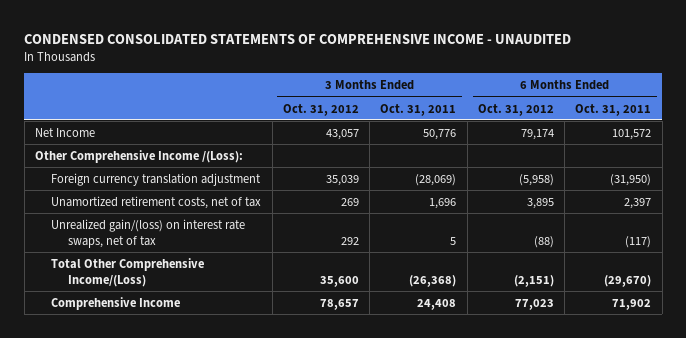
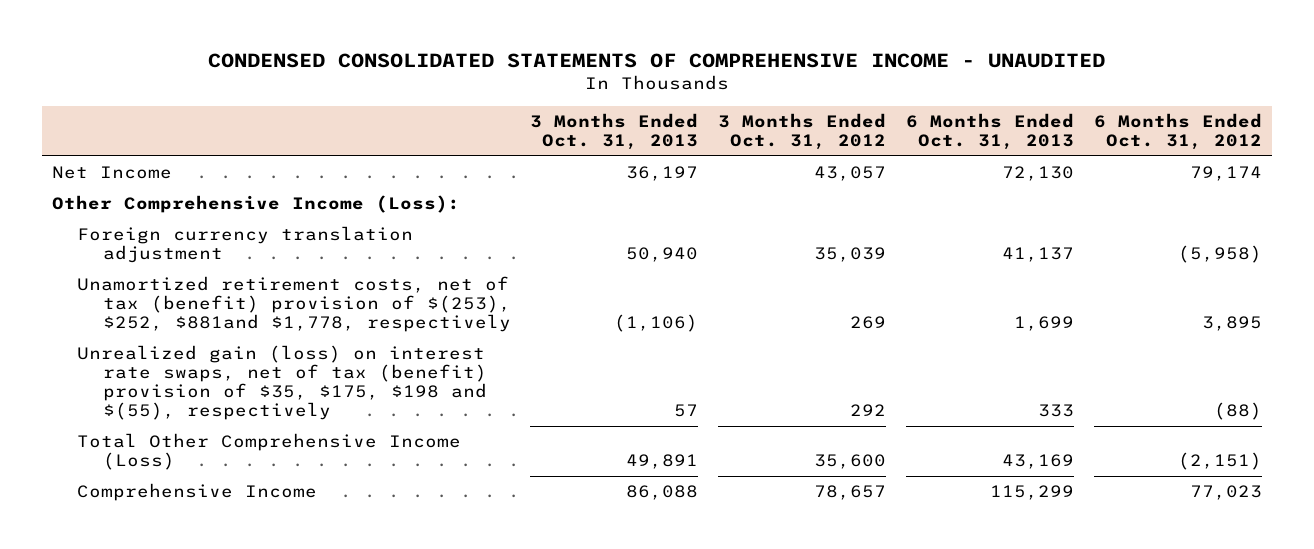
[380,103,457,116] Oct. 31, 2011 -> none
[575,103,652,116] Oct. 31, 2011 -> none
none -> [530,112,699,150] 3 Months Ended Oct. 31, 2013
none -> [906,112,1075,150] 6 Months Ended Oct. 31, 2013
[34,149,243,163] Other Comprehensive Income /(Loss): -> [51,195,460,214] Other Comprehensive Income (Loss):
[51,195,262,209] Unamortized retirement costs, net of tax -> [77,276,511,333] Unamortized retirement costs, net of tax (benefit) provision of $(253), $252, $881and $1,778, respectively
[51,218,246,248] Unrealized gain/(loss) on interest rate swaps, net of tax -> [77,345,487,420] Unrealized gain (loss) on interest rate swaps, net of tax (benefit) provision of $35, $175, $198 and $(55), respectively
[51,257,205,287] Total Other Comprehensive Income/(Loss) -> [77,433,462,471] Total Other Comprehensive Income (Loss)

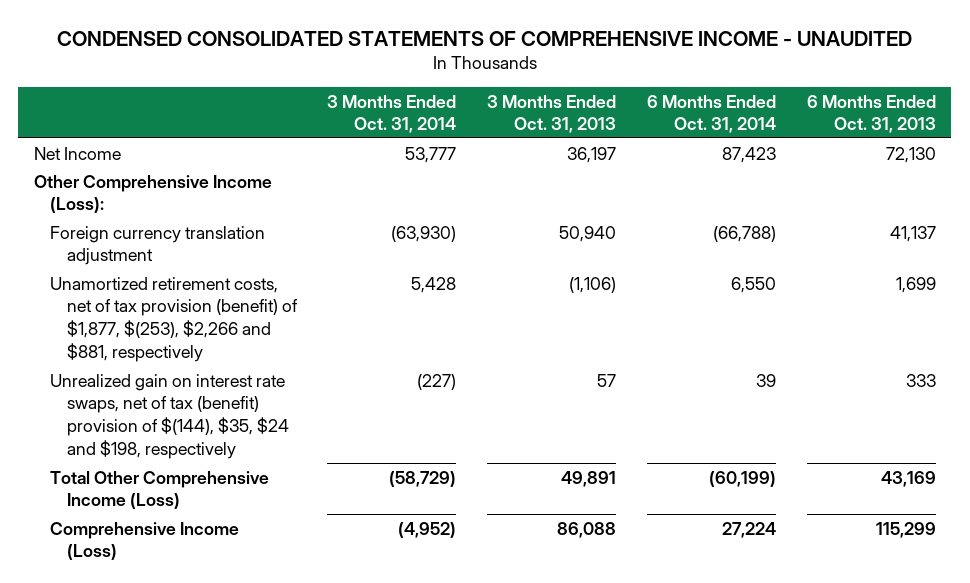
[718,112,887,150] 3 Months Ended Oct. 31, 2012 -> none
[1094,112,1263,150] 6 Months Ended Oct. 31, 2012 -> none
none -> [327,94,457,134] 3 Months Ended Oct. 31, 2014
none -> [647,94,777,134] 6 Months Ended Oct. 31, 2014
[77,276,511,333] Unamortized retirement costs, net of tax (benefit) provision of $(253), $252, $881and $1,778, respectively -> [50,276,298,362] Unamortized retirement costs, net of tax provision (benefit) of $1,877, $(253), $2,266 and $881, respectively
[77,345,487,420] Unrealized gain (loss) on interest rate swaps, net of tax (benefit) provision of $35, $175, $198 and $(55), respectively -> [50,373,289,459] Unrealized gain on interest rate swaps, net of tax (benefit) provision of $(144), $35, $24 and $198, respectively
[77,483,318,502] Comprehensive Income -> [50,521,240,561] Comprehensive Income (Loss)

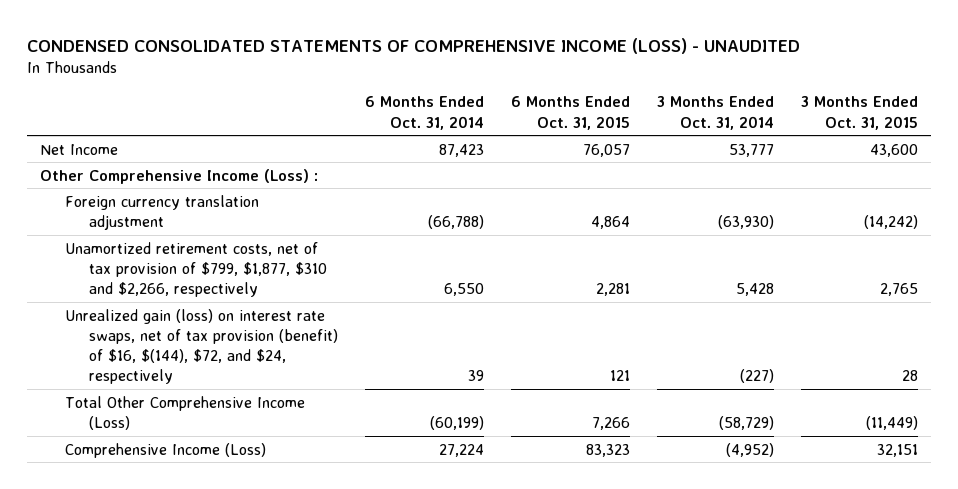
[56,30,912,46] CONDENSED CONSOLIDATED STATEMENTS OF COMPREHENSIVE INCOME - UNAUDITED -> [26,37,800,54] CONDENSED CONSOLIDATED STATEMENTS OF COMPREHENSIVE INCOME (LOSS) - UNAUDITED
[487,94,617,134] 3 Months Ended Oct. 31, 2013 -> none
[806,94,936,134] 6 Months Ended Oct. 31, 2013 -> none
none -> [511,96,631,130] 6 Months Ended Oct. 31, 2015
none -> [800,96,918,130] 3 Months Ended Oct. 31, 2015
[33,174,272,214] Other Comprehensive Income (Loss): -> [40,168,319,184] Other Comprehensive Income (Loss) :
[50,276,298,362] Unamortized retirement costs, net of tax provision (benefit) of $1,877, $(253), $2,266 and $881, respectively -> [64,241,328,298] Unamortized retirement costs, net of tax provision of $799, $1,877, $310 and $2,266, respectively
[50,373,289,459] Unrealized gain on interest rate swaps, net of tax (benefit) provision of $(144), $35, $24 and $198, respectively -> [64,308,339,385] Unrealized gain (loss) on interest rate swaps, net of tax provision (benefit) of $16, $(144), $72, and $24, respectively

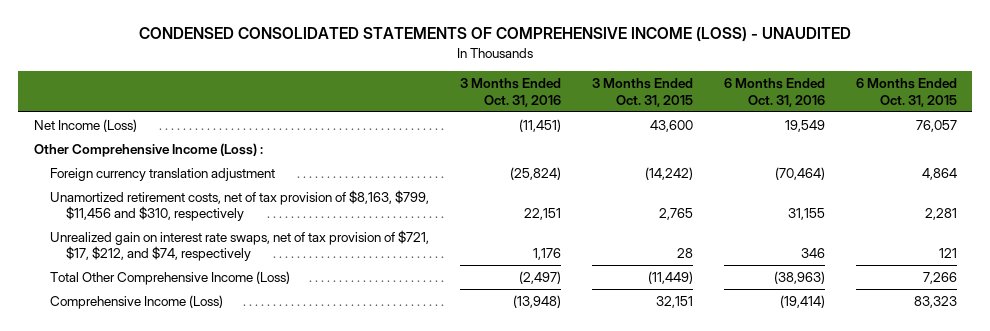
[365,96,485,130] 6 Months Ended Oct. 31, 2014 -> none
[657,96,775,130] 3 Months Ended Oct. 31, 2014 -> none
none -> [459,78,561,107] 3 Months Ended Oct. 31, 2016
none -> [723,78,825,107] 6 Months Ended Oct. 31, 2016
[40,143,119,155] Net Income -> [33,118,137,132] Net Income (Loss)
[64,241,328,298] Unamortized retirement costs, net of tax provision of $799, $1,877, $310 and $2,266, respectively -> [49,189,429,222] Unamortized retirement costs, net of tax provision of $8,163, $799, $11,456 and $310, respectively
[64,308,339,385] Unrealized gain (loss) on interest rate swaps, net of tax provision (benefit) of $16, $(144), $72, and $24, respectively -> [49,229,429,262] Unrealized gain on interest rate swaps, net of tax provision of $721, $17, $212, and $74, respectively

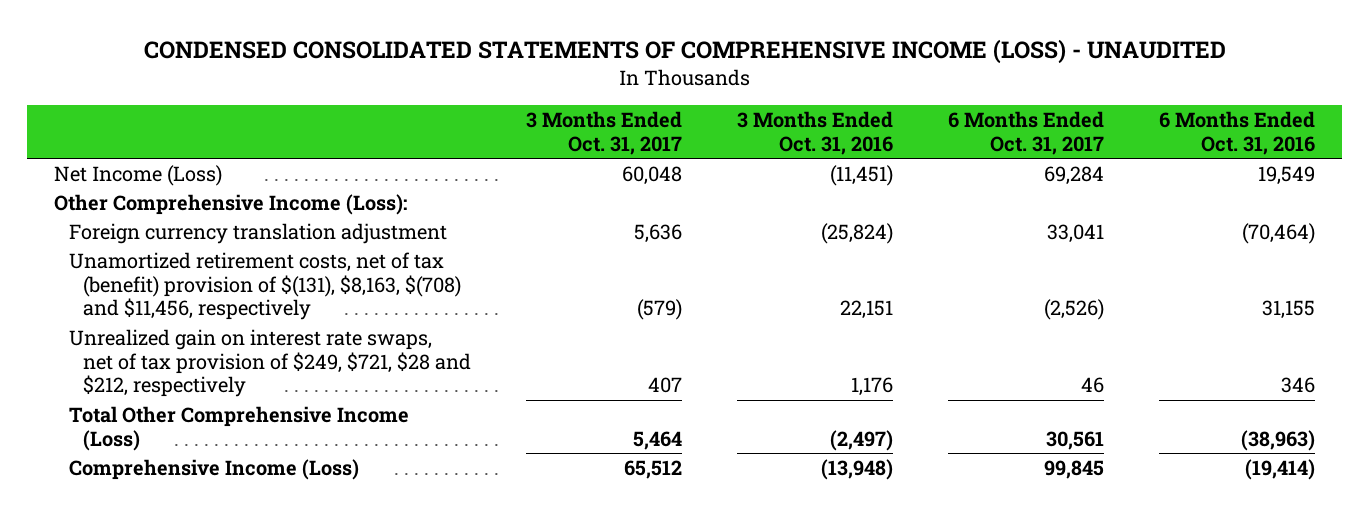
[591,78,693,107] 3 Months Ended Oct. 31, 2015 -> none
[855,78,957,107] 6 Months Ended Oct. 31, 2015 -> none
none -> [526,111,683,155] 3 Months Ended Oct. 31, 2017
none -> [947,111,1104,155] 6 Months Ended Oct. 31, 2017
[33,142,263,157] Other Comprehensive Income (Loss) : -> [54,193,408,215] Other Comprehensive Income (Loss):
[49,189,429,222] Unamortized retirement costs, net of tax provision of $8,163, $799, $11,456 and $310, respectively -> [68,251,462,321] Unamortized retirement costs, net of tax (benefit) provision of $(131), $8,163, $(708) and $11,456, respectively
[49,229,429,262] Unrealized gain on interest rate swaps, net of tax provision of $721, $17, $212, and $74, respectively -> [68,328,472,398] Unrealized gain on interest rate swaps, net of tax provision of $249, $721, $28 and $212, respectively

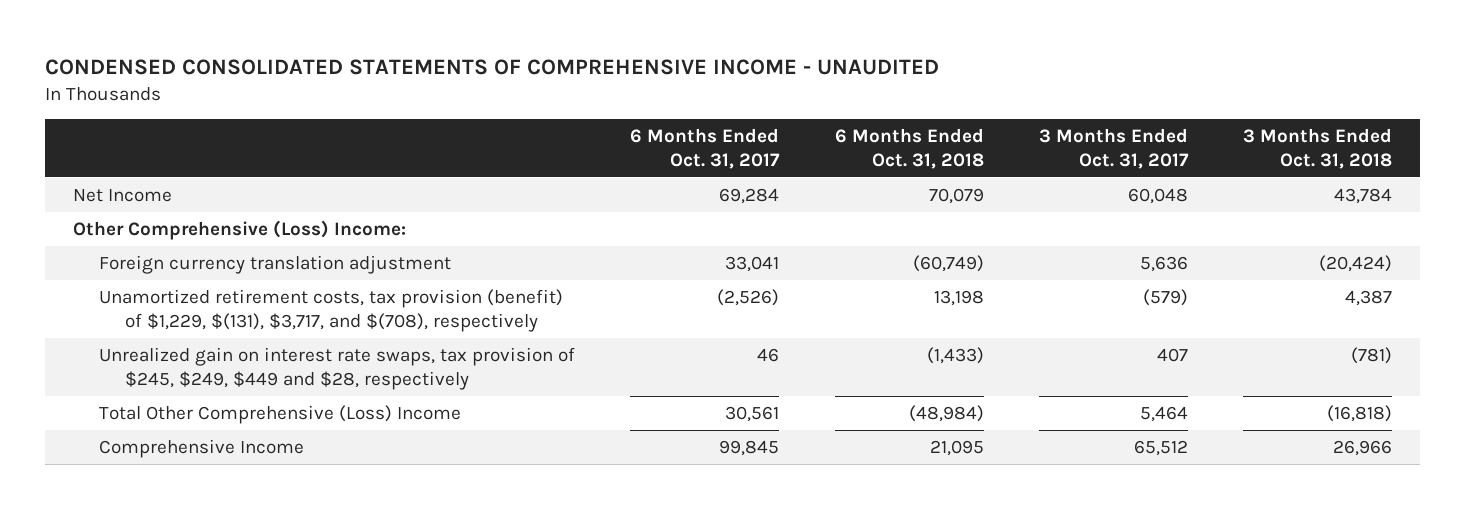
[143,39,1226,65] CONDENSED CONSOLIDATED STATEMENTS OF COMPREHENSIVE INCOME (LOSS) - UNAUDITED -> [44,59,939,76] CONDENSED CONSOLIDATED STATEMENTS OF COMPREHENSIVE INCOME - UNAUDITED
[737,111,894,155] 3 Months Ended Oct. 31, 2016 -> none
[1158,111,1315,155] 6 Months Ended Oct. 31, 2016 -> none
none -> [834,127,984,169] 6 Months Ended Oct. 31, 2018
none -> [1243,127,1393,169] 3 Months Ended Oct. 31, 2018
[54,164,223,186] Net Income (Loss) -> [72,188,172,202] Net Income
[54,193,408,215] Other Comprehensive Income (Loss): -> [72,219,406,240] Other Comprehensive (Loss) Income:
[68,251,462,321] Unamortized retirement costs, net of tax (benefit) provision of $(131), $8,163, $(708) and $11,456, respectively -> [98,288,563,332] Unamortized retirement costs, tax provision (benefit) of $1,229, $(131), $3,717, and $(708), respectively
[68,328,472,398] Unrealized gain on interest rate swaps, net of tax provision of $249, $721, $28 and $212, respectively -> [98,346,575,390] Unrealized gain on interest rate swaps, tax provision of $245, $249, $449 and $28, respectively
[68,405,409,451] Total Other Comprehensive Income (Loss) -> [98,404,461,424] Total Other Comprehensive (Loss) Income
[68,458,359,480] Comprehensive Income (Loss) -> [98,438,304,458] Comprehensive Income

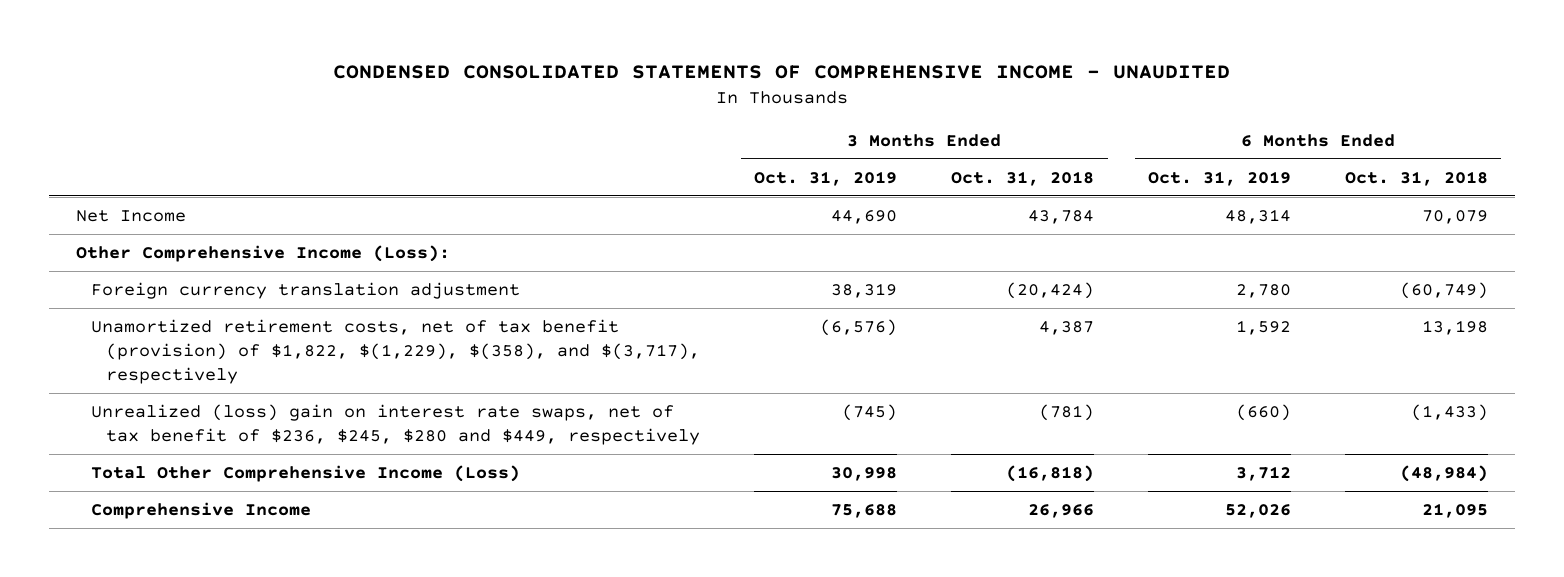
[630,127,781,169] 6 Months Ended Oct. 31, 2017 -> none
[1039,127,1190,169] 3 Months Ended Oct. 31, 2017 -> none
none -> [754,170,898,186] Oct. 31, 2019
none -> [1148,170,1292,186] Oct. 31, 2019
[72,219,406,240] Other Comprehensive (Loss) Income: -> [76,244,451,262] Other Comprehensive Income (Loss):
[98,288,563,332] Unamortized retirement costs, tax provision (benefit) of $1,229, $(131), $3,717, and $(708), respectively -> [91,318,701,385] Unamortized retirement costs, net of tax benefit (provision) of $1,822, $(1,229), $(358), and $(3,717), respectively
[98,346,575,390] Unrealized gain on interest rate swaps, tax provision of $245, $249, $449 and $28, respectively -> [91,403,701,446] Unrealized (loss) gain on interest rate swaps, net of tax benefit of $236, $245, $280 and $449, respectively
[98,404,461,424] Total Other Comprehensive (Loss) Income -> [91,464,521,482] Total Other Comprehensive Income (Loss)

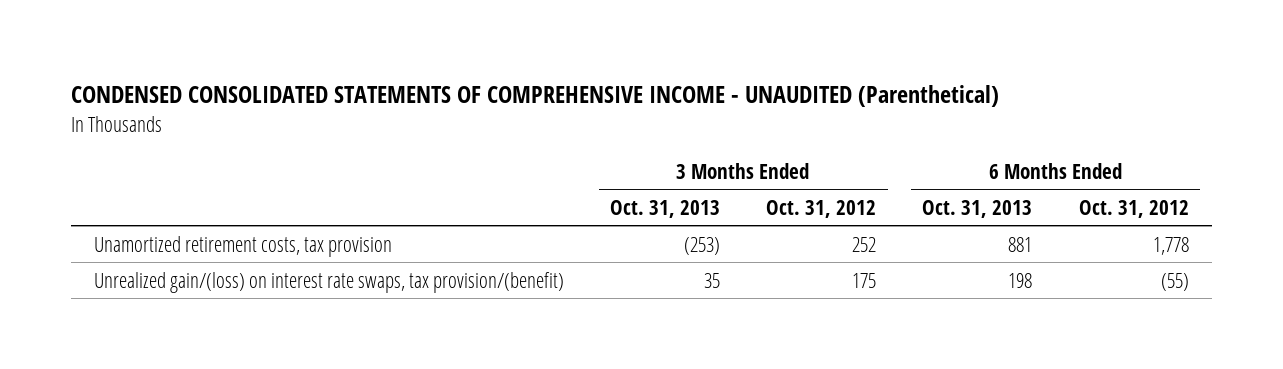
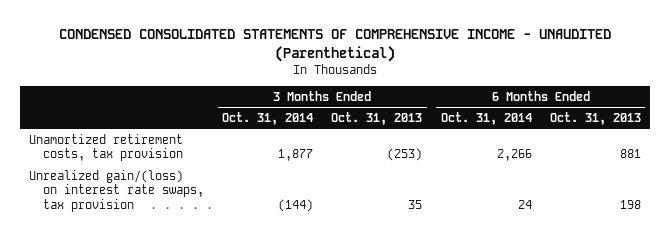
[766,199,877,218] Oct. 31, 2012 -> none
[1078,199,1189,218] Oct. 31, 2012 -> none
none -> [222,111,314,125] Oct. 31, 2014
none -> [440,111,532,125] Oct. 31, 2014
[93,271,564,293] Unrealized gain/(loss) on interest rate swaps, tax provision/(benefit) -> [29,169,205,213] Unrealized gain/(loss) on interest rate swaps, tax provision

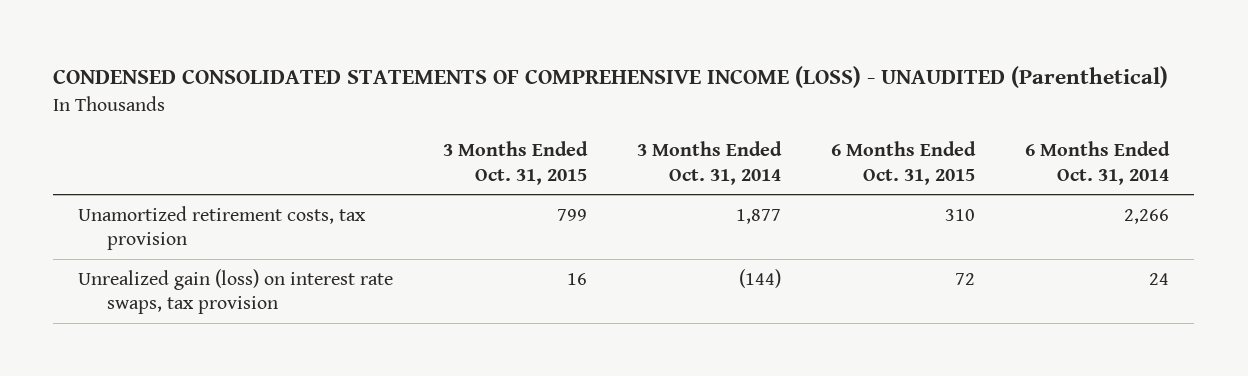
[58,28,611,62] CONDENSED CONSOLIDATED STATEMENTS OF COMPREHENSIVE INCOME - UNAUDITED (Parenthetical) -> [53,65,1169,88] CONDENSED CONSOLIDATED STATEMENTS OF COMPREHENSIVE INCOME (LOSS) - UNAUDITED (Parenthetical)
[331,111,423,125] Oct. 31, 2013 -> none
[549,111,641,125] Oct. 31, 2013 -> none
none -> [443,141,589,185] 3 Months Ended Oct. 31, 2015
none -> [831,141,977,185] 6 Months Ended Oct. 31, 2015
[29,169,205,213] Unrealized gain/(loss) on interest rate swaps, tax provision -> [78,268,394,315] Unrealized gain (loss) on interest rate swaps, tax provision

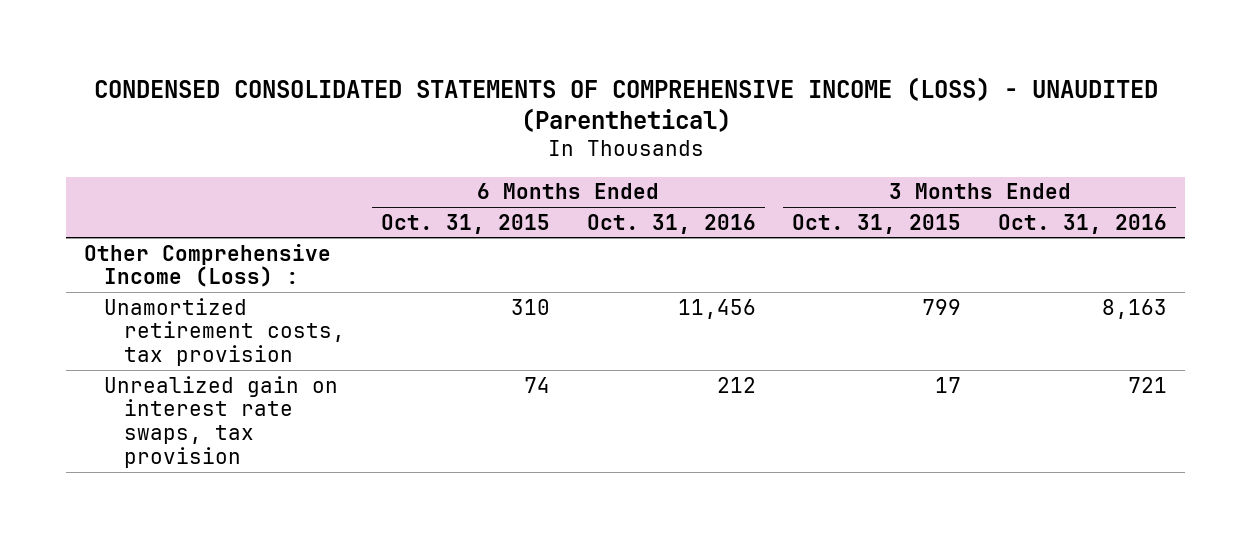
[637,141,783,185] 3 Months Ended Oct. 31, 2014 -> none
[1025,141,1171,185] 6 Months Ended Oct. 31, 2014 -> none
none -> [586,213,756,234] Oct. 31, 2016
none -> [997,213,1167,234] Oct. 31, 2016
none -> [84,243,332,288] Other Comprehensive Income (Loss) :
[78,268,394,315] Unrealized gain (loss) on interest rate swaps, tax provision -> [104,375,339,469] Unrealized gain on interest rate swaps, tax provision
[567,272,588,285] 16 -> [935,376,962,393] 17
[955,272,976,285] 72 -> [524,376,551,393] 74

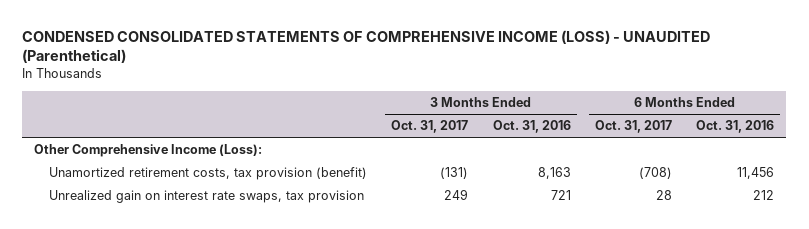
[381,213,551,234] Oct. 31, 2015 -> none
[792,213,962,234] Oct. 31, 2015 -> none
none -> [391,120,469,134] Oct. 31, 2017
none -> [595,120,673,134] Oct. 31, 2017
[84,243,332,288] Other Comprehensive Income (Loss) : -> [34,144,263,158] Other Comprehensive Income (Loss):
[104,297,345,367] Unamortized retirement costs, tax provision -> [49,167,368,181] Unamortized retirement costs, tax provision (benefit)

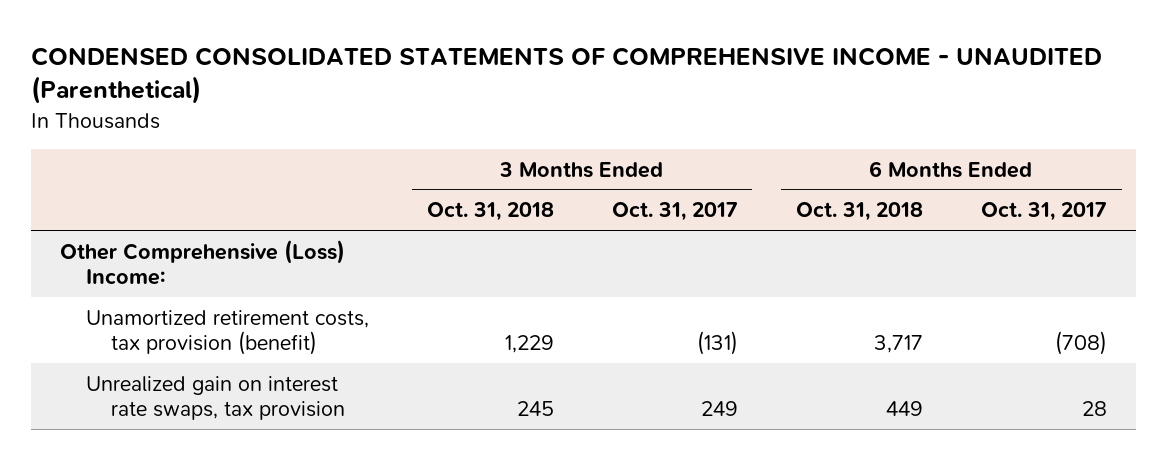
[22,29,711,64] CONDENSED CONSOLIDATED STATEMENTS OF COMPREHENSIVE INCOME (LOSS) - UNAUDITED (Parenthetical) -> [31,46,1103,105] CONDENSED CONSOLIDATED STATEMENTS OF COMPREHENSIVE INCOME - UNAUDITED (Parenthetical)
[492,120,571,134] Oct. 31, 2016 -> none
[696,120,775,134] Oct. 31, 2016 -> none
none -> [426,202,554,222] Oct. 31, 2018
none -> [795,202,923,222] Oct. 31, 2018
[34,144,263,158] Other Comprehensive Income (Loss): -> [60,239,346,286] Other Comprehensive (Loss) Income:

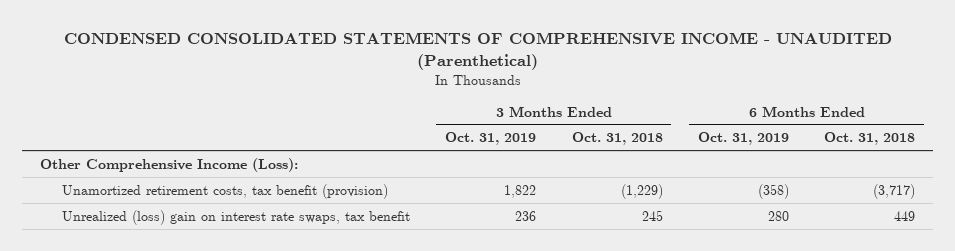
[611,202,738,222] Oct. 31, 2017 -> none
[981,202,1108,222] Oct. 31, 2017 -> none
none -> [445,132,537,146] Oct. 31, 2019
none -> [697,132,789,146] Oct. 31, 2019
[60,239,346,286] Other Comprehensive (Loss) Income: -> [40,157,299,172] Other Comprehensive Income (Loss):
[85,309,369,356] Unamortized retirement costs, tax provision (benefit) -> [61,183,388,199] Unamortized retirement costs, tax benefit (provision)
[504,335,554,354] 1,229 -> [620,183,663,199] (1,229)
[873,335,923,354] 3,717 -> [873,183,916,199] (3,717)
[85,375,346,421] Unrealized gain on interest rate swaps, tax provision -> [61,209,410,225] Unrealized (loss) gain on interest rate swaps, tax benefit

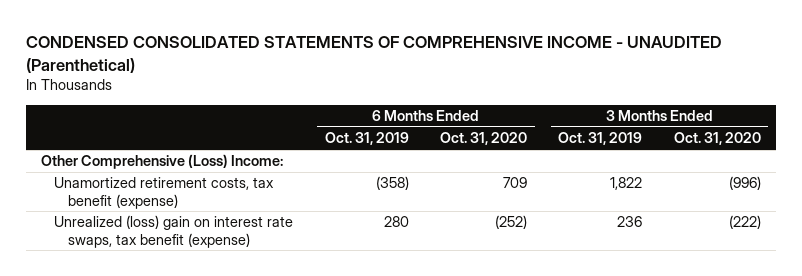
[571,132,663,146] Oct. 31, 2018 -> none
[824,132,916,146] Oct. 31, 2018 -> none
none -> [440,132,528,146] Oct. 31, 2020
none -> [673,132,761,146] Oct. 31, 2020
[40,157,299,172] Other Comprehensive Income (Loss): -> [41,154,284,170] Other Comprehensive (Loss) Income:
[61,183,388,199] Unamortized retirement costs, tax benefit (provision) -> [54,177,275,209] Unamortized retirement costs, tax benefit (expense)
[61,209,410,225] Unrealized (loss) gain on interest rate swaps, tax benefit -> [54,215,294,248] Unrealized (loss) gain on interest rate swaps, tax benefit (expense)

